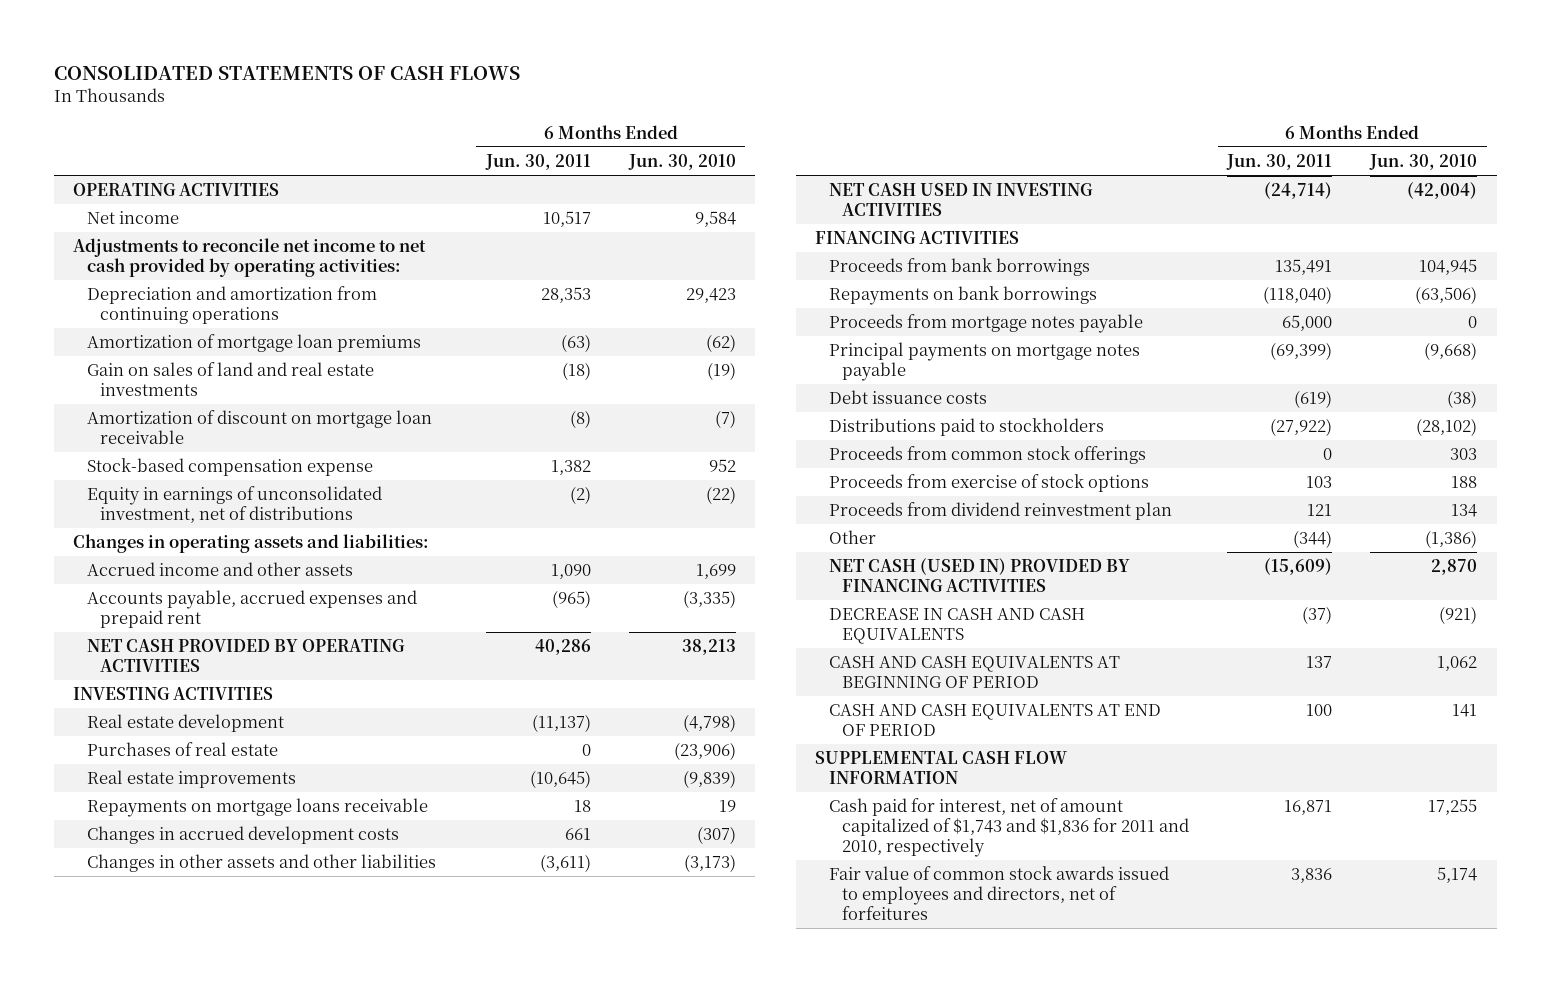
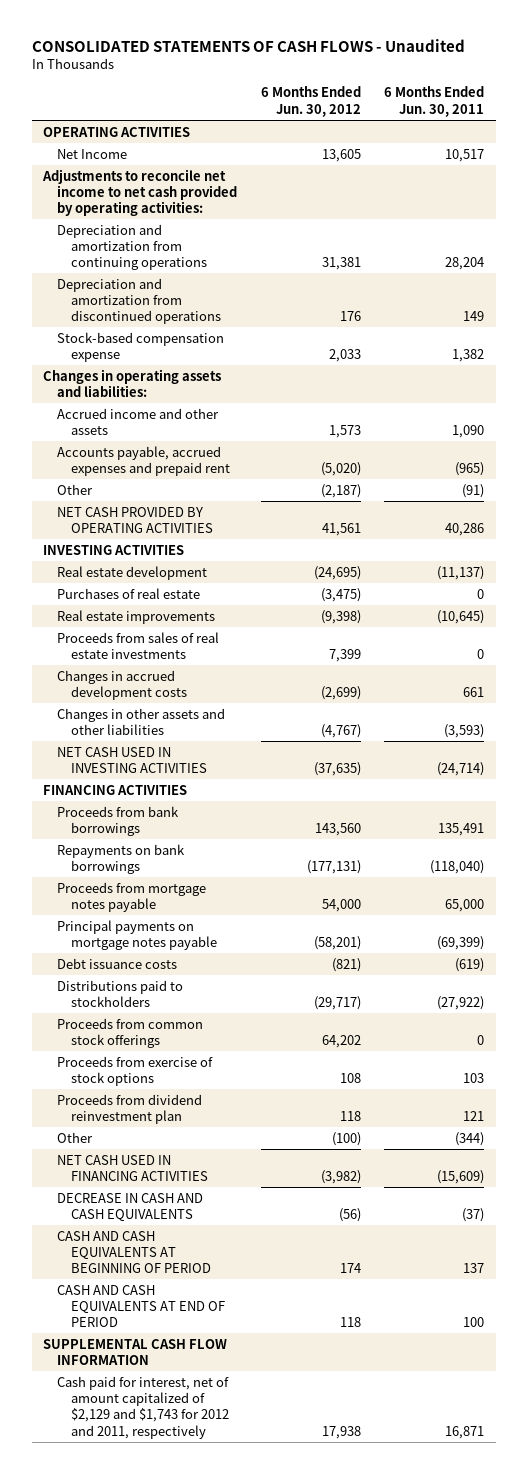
[54,65,521,80] CONSOLIDATED STATEMENTS OF CASH FLOWS -> [31,38,465,52] CONSOLIDATED STATEMENTS OF CASH FLOWS - Unaudited
[627,154,736,171] Jun. 30, 2010 -> none
none -> [260,86,361,117] 6 Months Ended Jun. 30, 2012
[86,211,179,225] Net income -> [57,148,128,159] Net Income
[86,334,421,353] Amortization of mortgage loan premiums -> none
[86,362,374,397] Gain on sales of land and real estate investments -> none
[86,410,432,445] Amortization of discount on mortgage loan receivable -> none
[540,287,591,304] 28,353 -> [445,257,485,271] 28,204
none -> [57,277,222,325] Depreciation and amortization from discontinued operations
[86,486,382,524] Equity in earnings of unconsolidated investment, net of distributions -> none
none -> [57,483,94,495] Other
[86,798,428,818] Repayments on mortgage loans receivable -> none
none -> [57,631,220,659] Proceeds from sales of real estate investments
[539,854,591,873] (3,611) -> [444,723,485,738] (3,593)
[828,558,1130,593] NET CASH (USED IN) PROVIDED BY FINANCING ACTIVITIES -> [57,1154,209,1181] NET CASH USED IN FINANCING ACTIVITIES
[828,866,1169,920] Fair value of common stock awards issued to employees and directors, net of forfeitures -> none
[828,798,1190,857] Cash paid for interest, net of amount capitalized of $1,743 and $1,836 for 2011 and 2010, respectively -> [57,1375,230,1439] Cash paid for interest, net of amount capitalized of $2,129 and $1,743 for 2012 and 2011, respectively

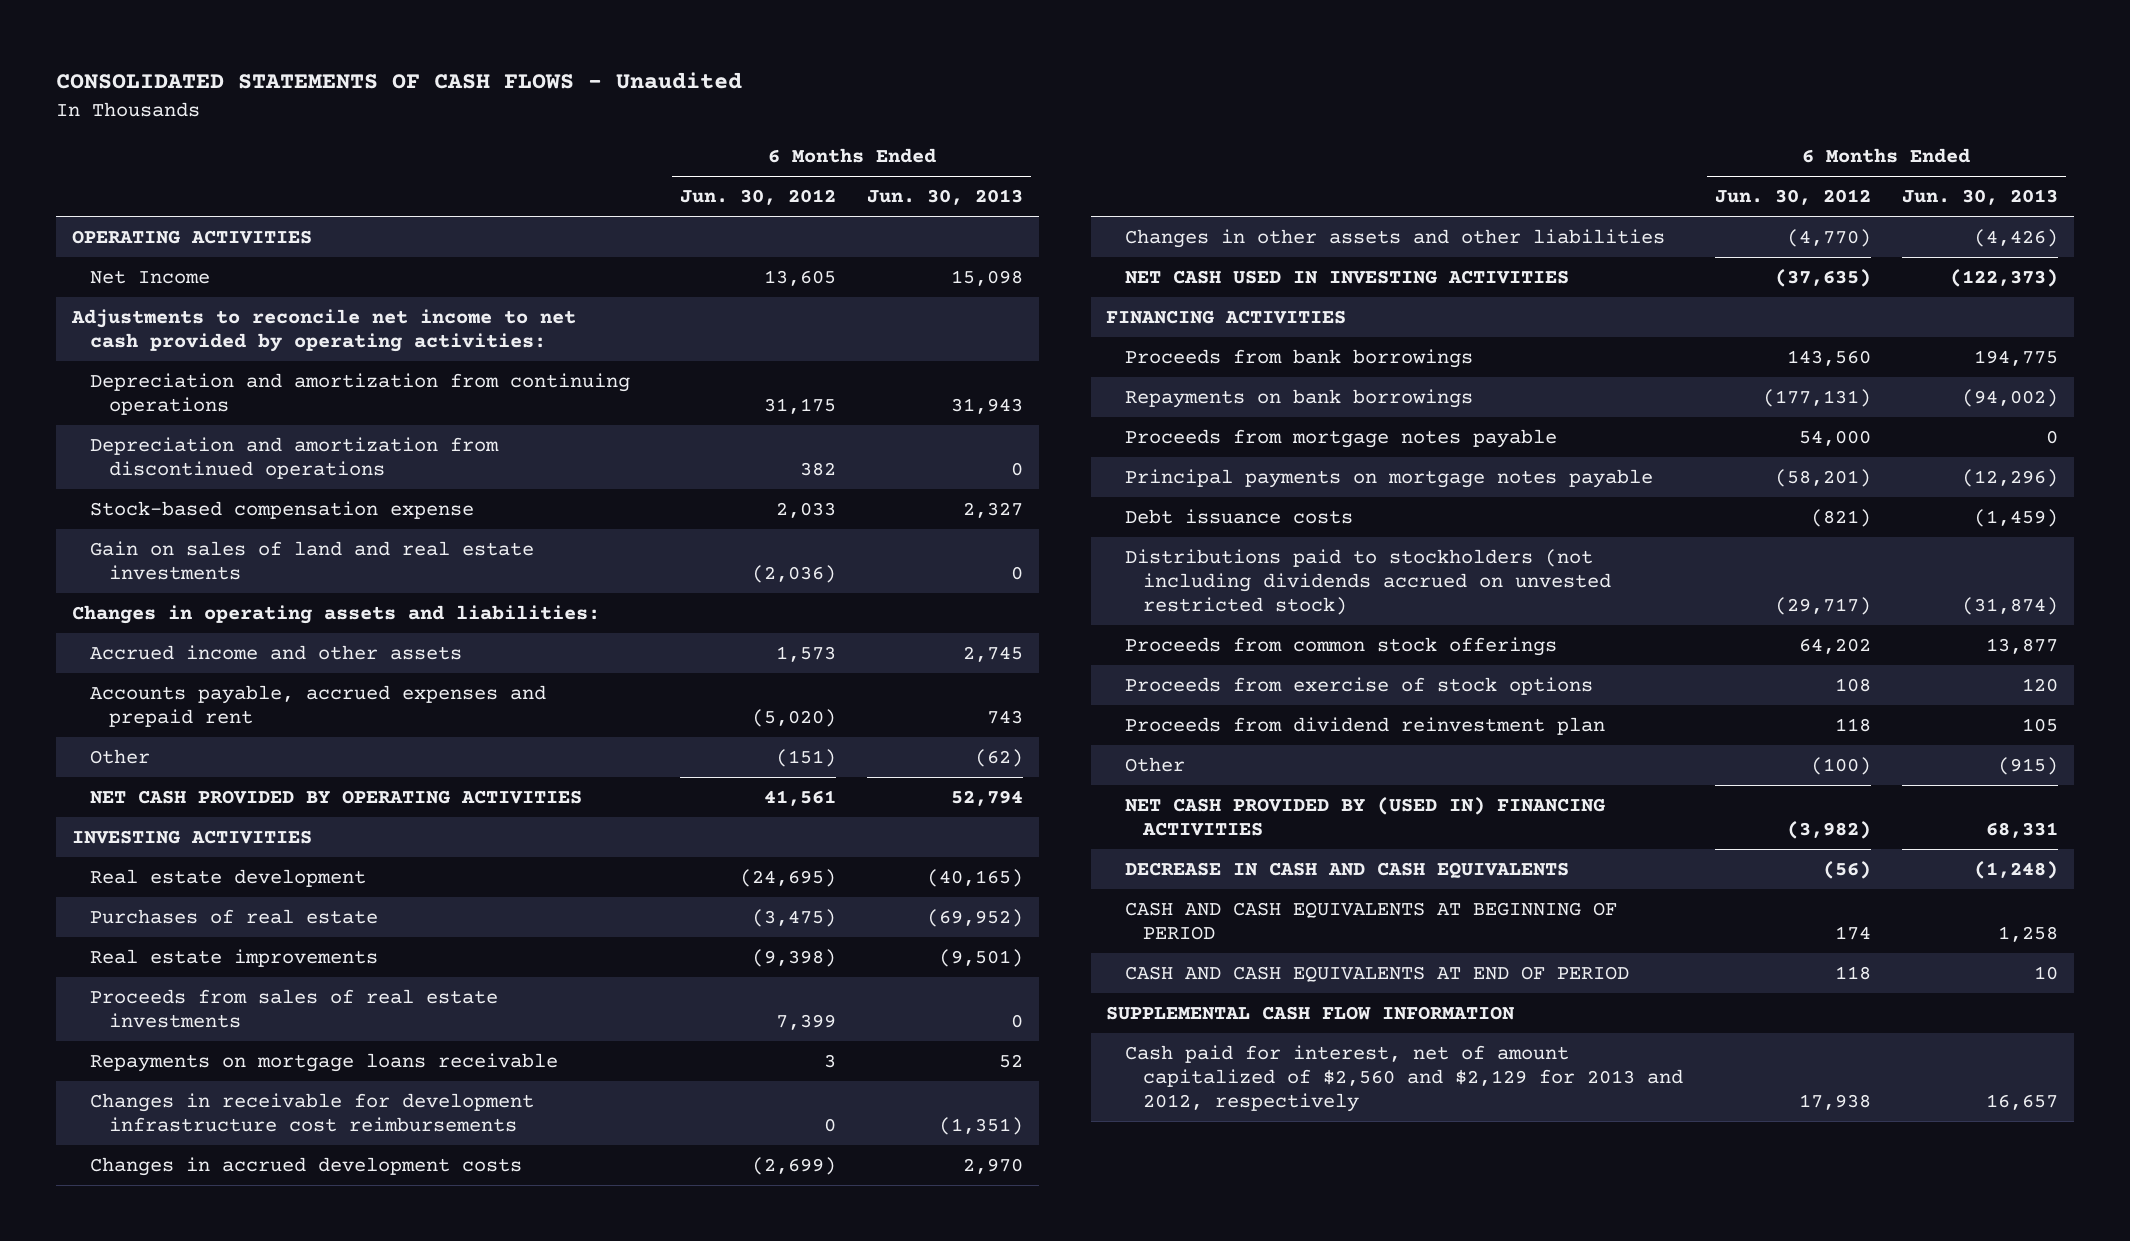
[384,86,485,117] 6 Months Ended Jun. 30, 2011 -> none
none -> [867,189,1024,206] Jun. 30, 2013
[321,257,361,271] 31,381 -> [763,397,836,414] 31,175
[339,311,361,322] 176 -> [799,461,836,476] 382
none -> [90,540,535,580] Gain on sales of land and real estate investments
[320,483,361,498] (2,187) -> [775,748,836,767] (151)
none -> [90,1052,559,1072] Repayments on mortgage loans receivable
none -> [90,1092,535,1132] Changes in receivable for development infrastructure cost reimbursements
[320,723,361,738] (4,767) -> [1786,228,1871,247] (4,770)
[57,979,184,1007] Distributions paid to stockholders -> [1124,548,1612,616] Distributions paid to stockholders (not including dividends accrued on unvested restricted stock)
[57,1154,209,1181] NET CASH USED IN FINANCING ACTIVITIES -> [1124,796,1605,836] NET CASH PROVIDED BY (USED IN) FINANCING ACTIVITIES
[57,1375,230,1439] Cash paid for interest, net of amount capitalized of $2,129 and $1,743 for 2012 and 2011, respectively -> [1124,1044,1684,1113] Cash paid for interest, net of amount capitalized of $2,560 and $2,129 for 2013 and 2012, respectively

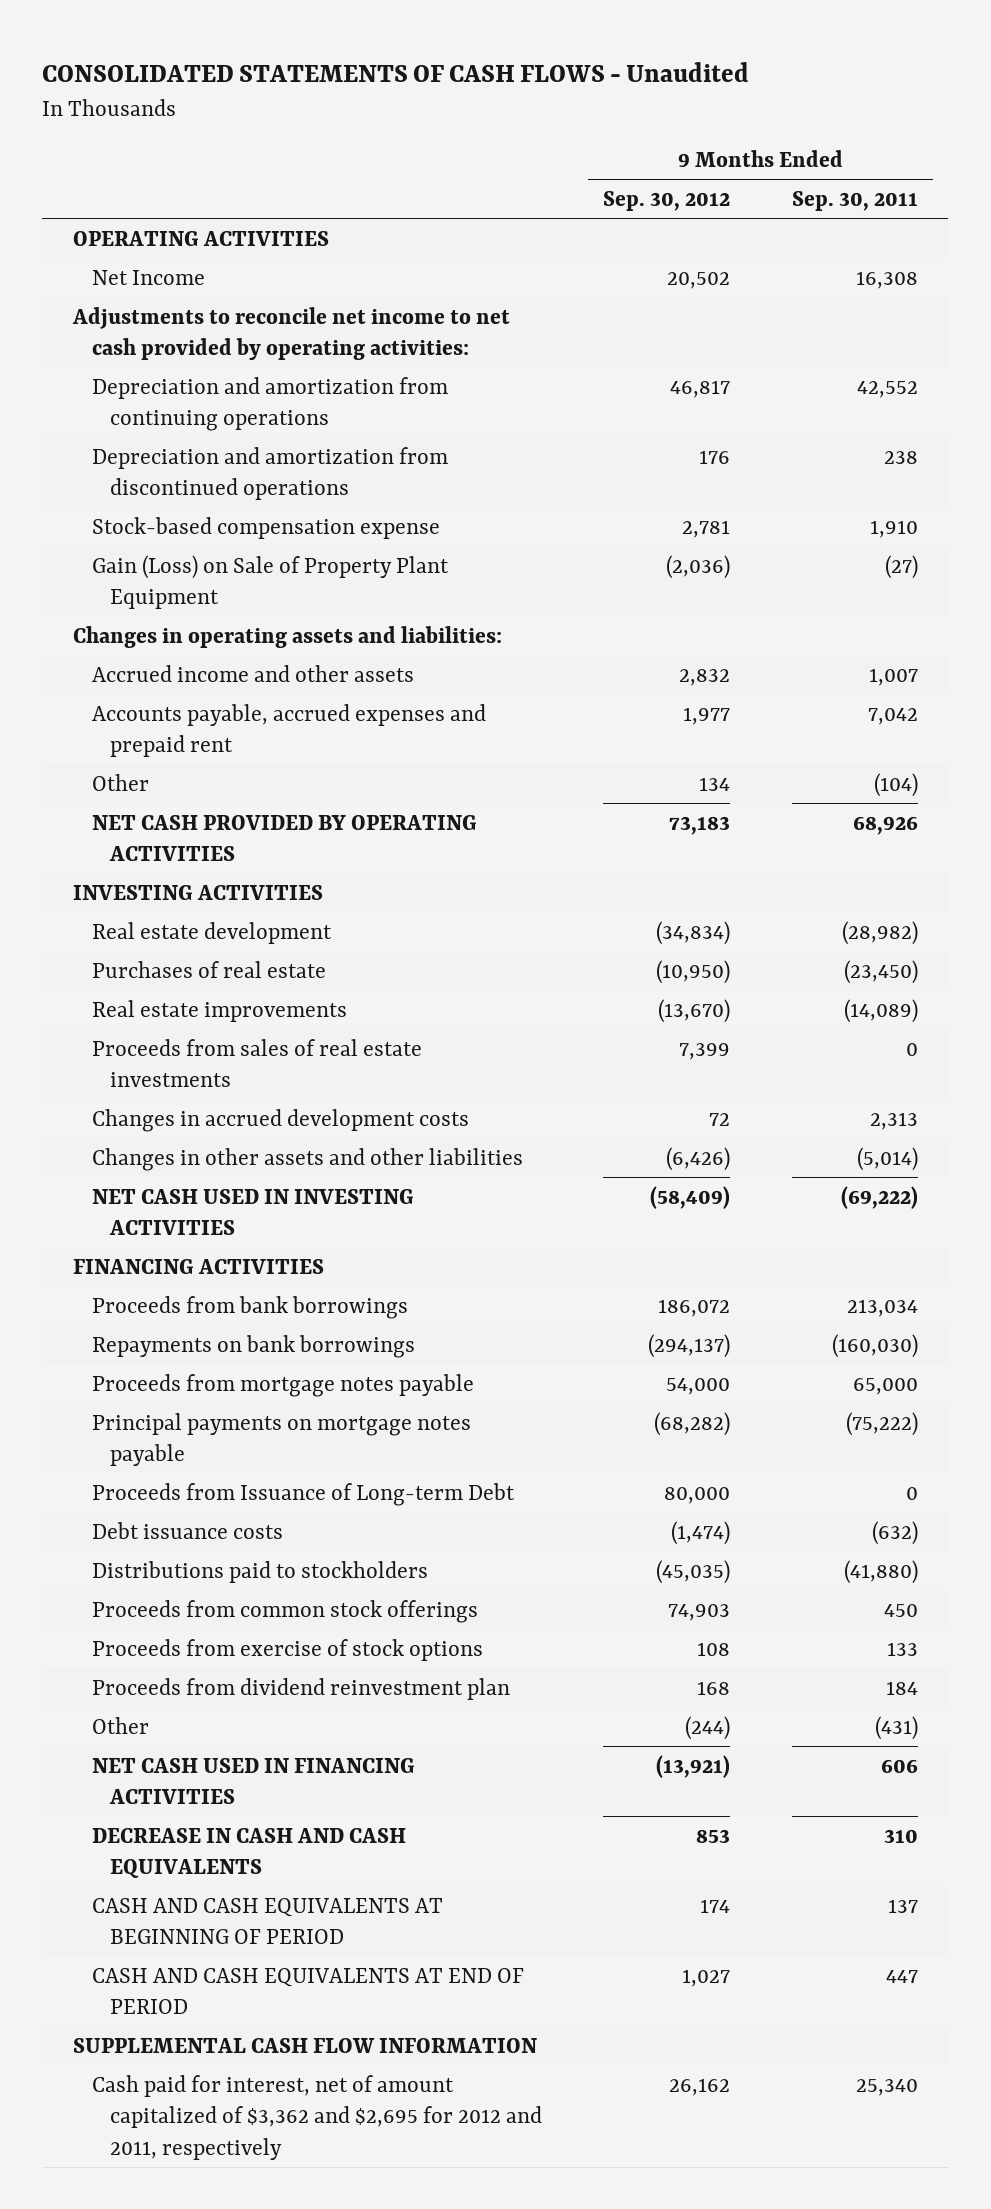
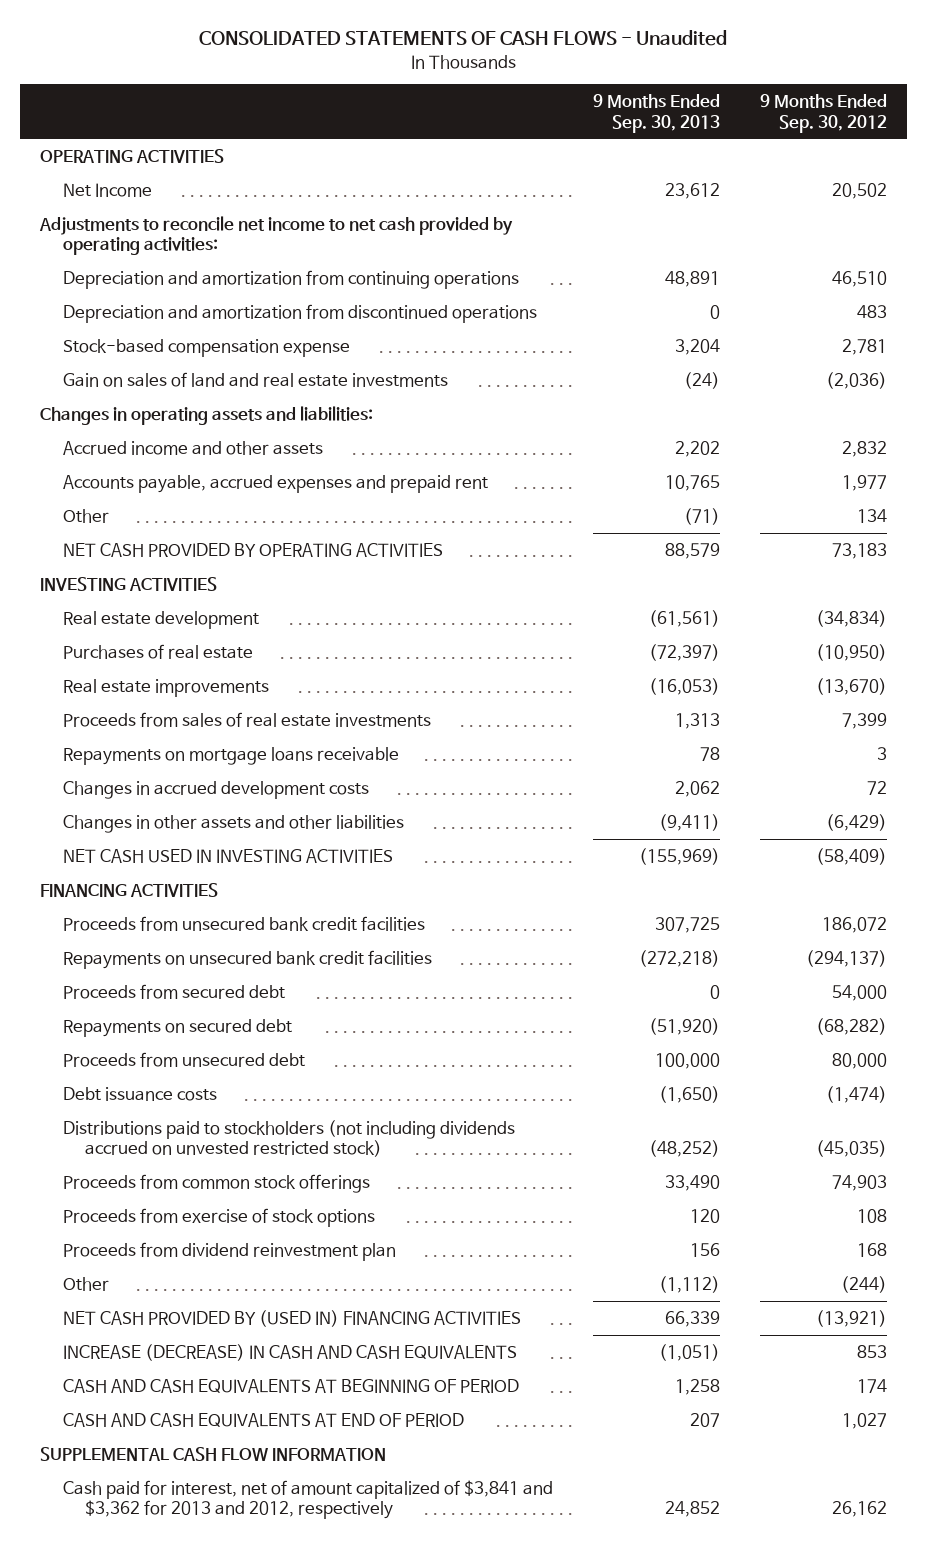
[791,191,918,212] Sep. 30, 2011 -> none
none -> [592,93,720,133] 9 Months Ended Sep. 30, 2013
[670,379,731,398] 46,817 -> [832,270,888,287] 46,510
[699,449,731,464] 176 -> [857,304,888,318] 483
[91,554,449,610] Gain (Loss) on Sale of Property Plant Equipment -> [62,371,448,387] Gain on sales of land and real estate investments
none -> [62,746,399,765] Repayments on mortgage loans receivable
[666,1146,731,1171] (6,426) -> [826,813,888,831] (6,429)
[91,1295,408,1319] Proceeds from bank borrowings -> [62,915,425,931] Proceeds from unsecured bank credit facilities
[91,1334,415,1358] Repayments on bank borrowings -> [62,949,432,969] Repayments on unsecured bank credit facilities
[91,1373,474,1397] Proceeds from mortgage notes payable -> [62,983,285,999] Proceeds from secured debt
[91,1412,471,1467] Principal payments on mortgage notes payable -> [62,1018,292,1037] Repayments on secured debt
[91,1482,515,1506] Proceeds from Issuance of Long-term Debt -> [62,1051,305,1067] Proceeds from unsecured debt
[91,1560,428,1583] Distributions paid to stockholders -> [62,1119,515,1158] Distributions paid to stockholders (not including dividends accrued on unvested restricted stock)
[91,1757,415,1805] NET CASH USED IN FINANCING ACTIVITIES -> [62,1309,521,1327] NET CASH PROVIDED BY (USED IN) FINANCING ACTIVITIES
[91,1827,406,1879] DECREASE IN CASH AND CASH EQUIVALENTS -> [62,1343,517,1361] INCREASE (DECREASE) IN CASH AND CASH EQUIVALENTS
[91,2074,543,2160] Cash paid for interest, net of amount capitalized of $3,362 and $2,695 for 2012 and 2011, respectively -> [62,1479,553,1520] Cash paid for interest, net of amount capitalized of $3,841 and $3,362 for 2013 and 2012, respectively

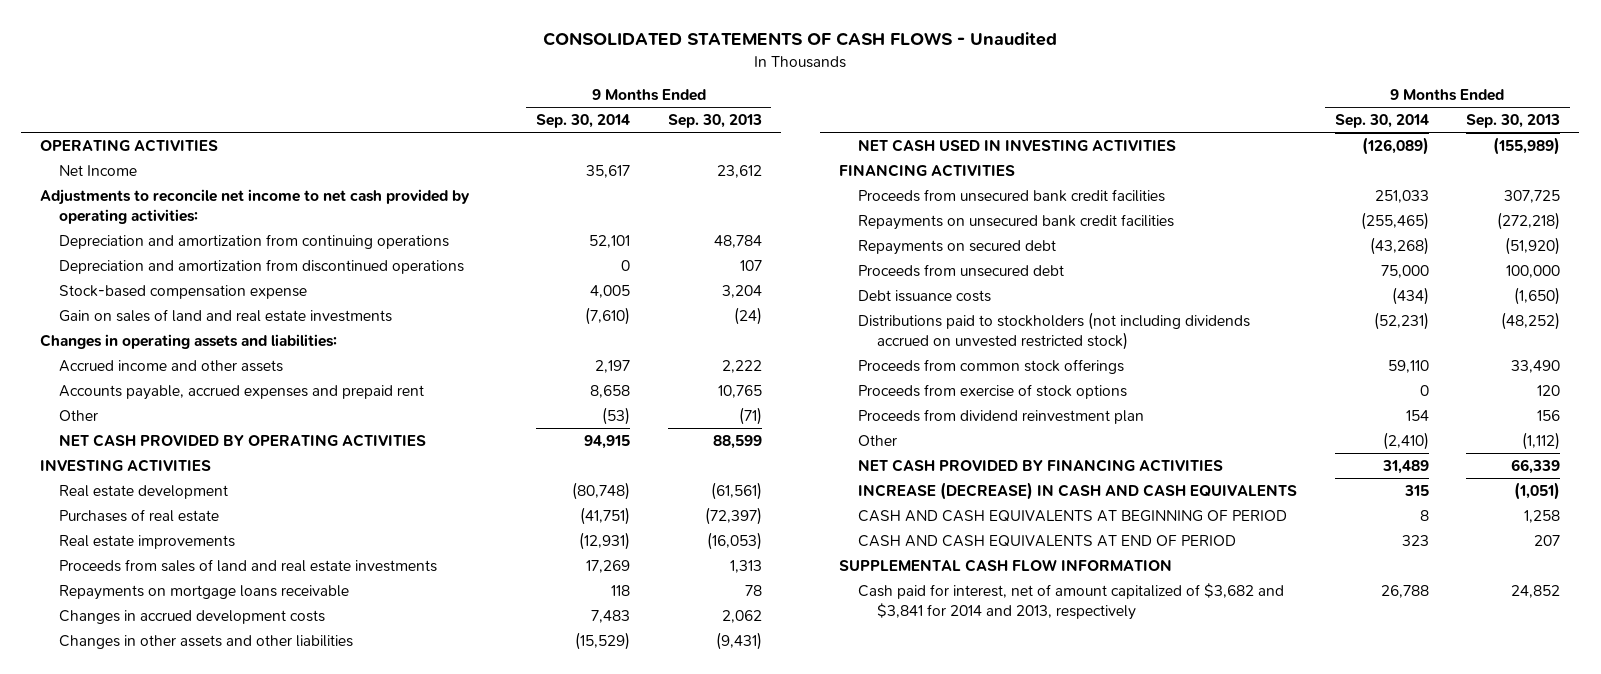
[760,93,888,133] 9 Months Ended Sep. 30, 2012 -> none
none -> [535,114,630,129] Sep. 30, 2014
[664,270,720,287] 48,891 -> [713,234,762,248] 48,784
[709,304,720,319] 0 -> [739,259,762,271] 107
[674,440,720,457] 2,202 -> [721,359,762,373] 2,222
[664,542,720,559] 88,579 -> [712,434,762,449] 88,599
[62,711,431,727] Proceeds from sales of real estate investments -> [59,558,438,572] Proceeds from sales of land and real estate investments
[658,813,720,831] (9,411) -> [715,631,762,650] (9,431)
[638,847,720,865] (155,969) -> [1493,136,1561,155] (155,989)
[62,983,285,999] Proceeds from secured debt -> none
[62,1309,521,1327] NET CASH PROVIDED BY (USED IN) FINANCING ACTIVITIES -> [857,458,1223,472] NET CASH PROVIDED BY FINANCING ACTIVITIES
[62,1479,553,1520] Cash paid for interest, net of amount capitalized of $3,841 and $3,362 for 2013 and 2012, respectively -> [857,582,1284,620] Cash paid for interest, net of amount capitalized of $3,682 and $3,841 for 2014 and 2013, respectively

